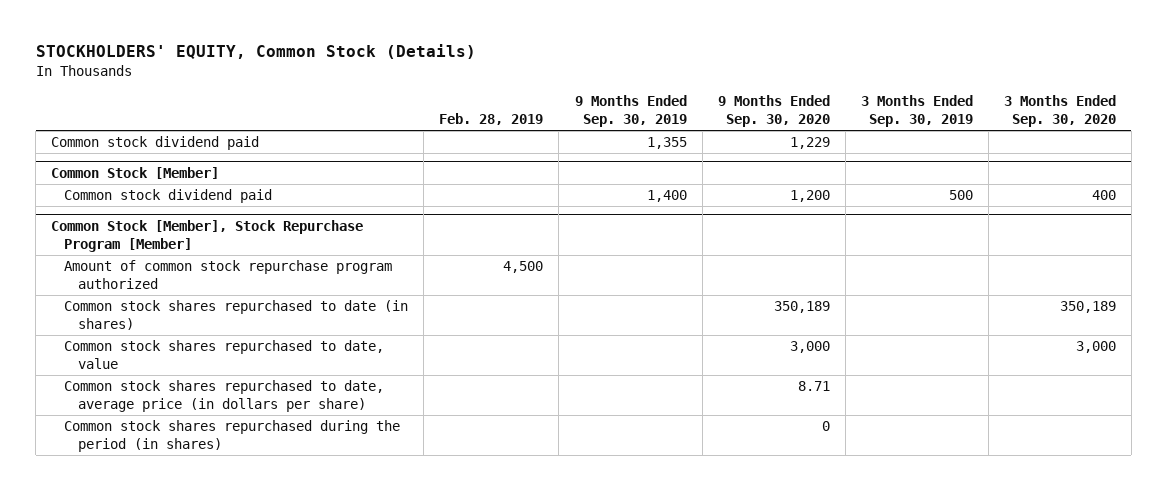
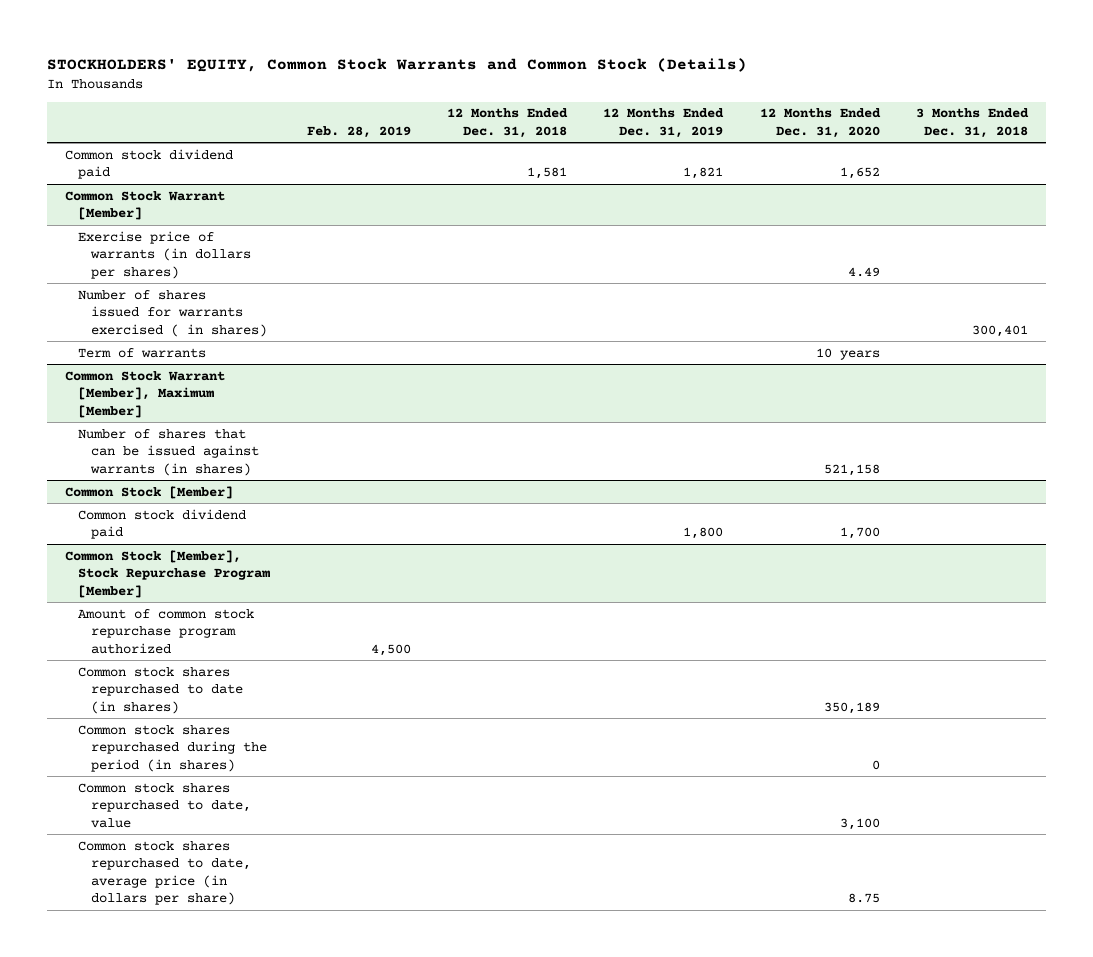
[35,44,476,60] STOCKHOLDERS' EQUITY, Common Stock (Details) -> [47,57,748,72] STOCKHOLDERS' EQUITY, Common Stock Warrants and Common Stock (Details)
[574,95,687,128] 9 Months Ended Sep. 30, 2019 -> none
[717,95,830,128] 9 Months Ended Sep. 30, 2020 -> none
[860,95,973,128] 3 Months Ended Sep. 30, 2019 -> none
[1003,95,1116,128] 3 Months Ended Sep. 30, 2020 -> none
none -> [446,108,568,138] 12 Months Ended Dec. 31, 2018
none -> [603,108,725,138] 12 Months Ended Dec. 31, 2019
none -> [759,108,881,138] 12 Months Ended Dec. 31, 2020
none -> [915,108,1029,138] 3 Months Ended Dec. 31, 2018
none -> [65,190,226,221] Common Stock Warrant [Member]
none -> [78,230,252,279] Exercise price of warrants (in dollars per shares)
none -> [78,289,268,337] Number of shares issued for warrants exercised ( in shares)
none -> [78,347,207,358] Term of warrants
none -> [65,370,226,418] Common Stock Warrant [Member], Maximum [Member]
none -> [78,428,260,476] Number of shares that can be issued against warrants (in shares)
[64,420,401,452] Common stock shares repurchased during the period (in shares) -> [78,724,268,772] Common stock shares repurchased during the period (in shares)

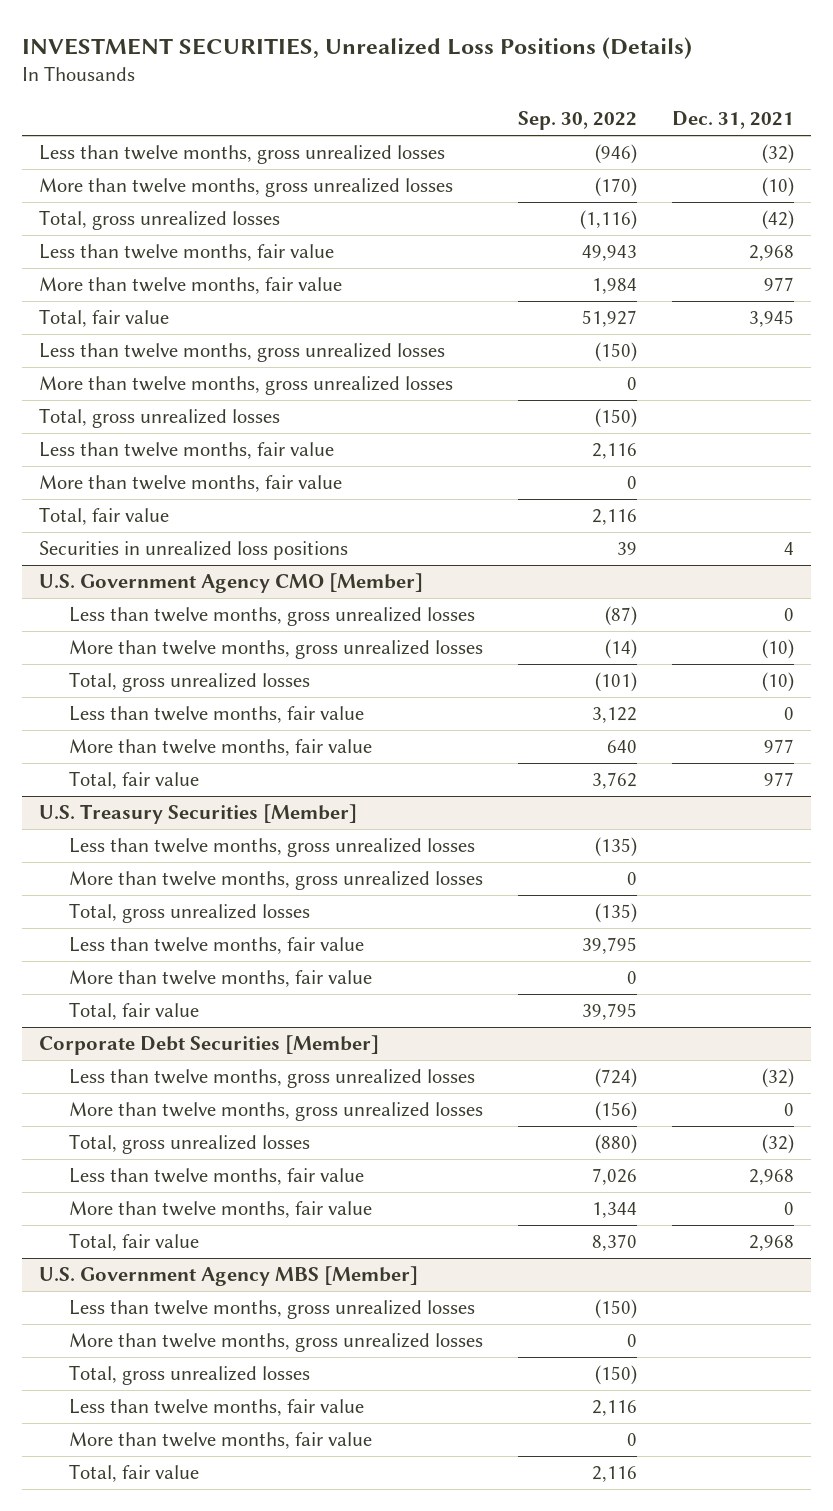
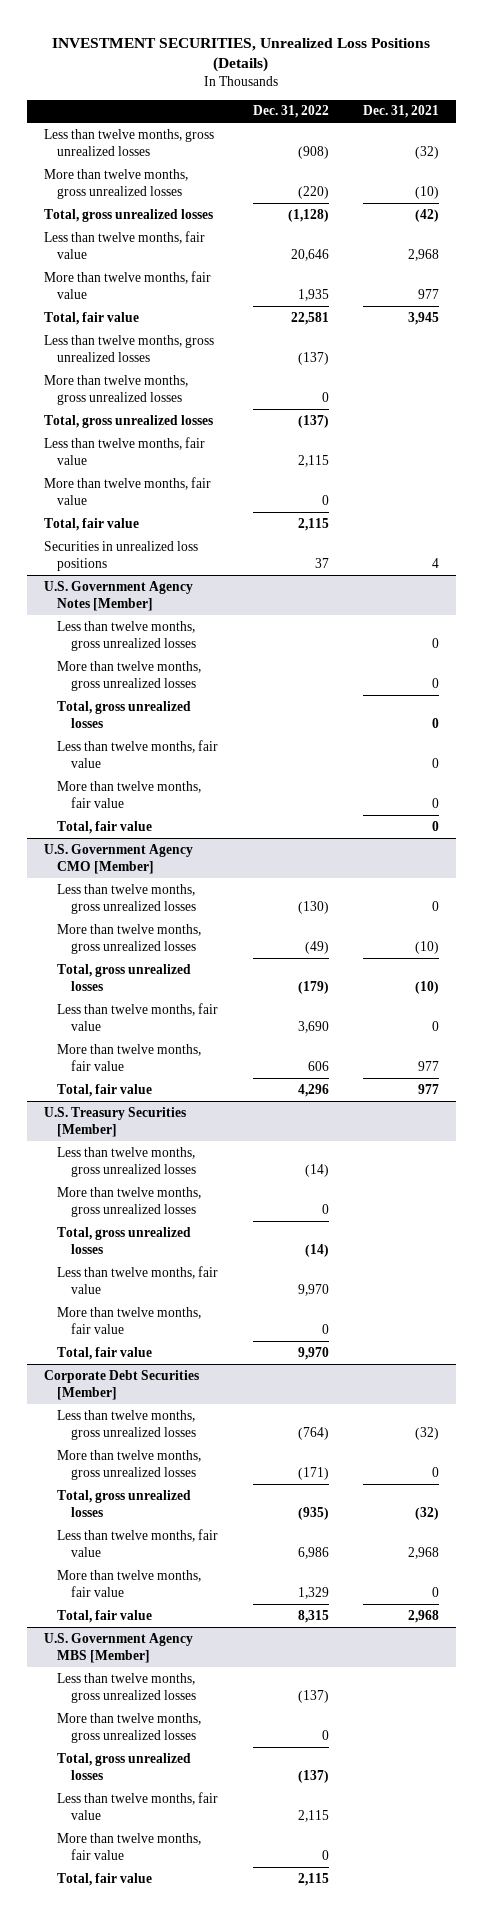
[517,111,637,131] Sep. 30, 2022 -> none
none -> [252,105,329,119] Dec. 31, 2022
none -> [43,580,193,611] U.S. Government Agency Notes [Member]
none -> [57,620,196,651] Less than twelve months, gross unrealized losses
none -> [57,660,202,691] More than twelve months, gross unrealized losses
none -> [57,700,192,728] Total, gross unrealized losses
none -> [57,739,219,768] Less than twelve months, fair value
none -> [57,780,202,808] More than twelve months, fair value
none -> [57,820,153,834] Total, fair value

